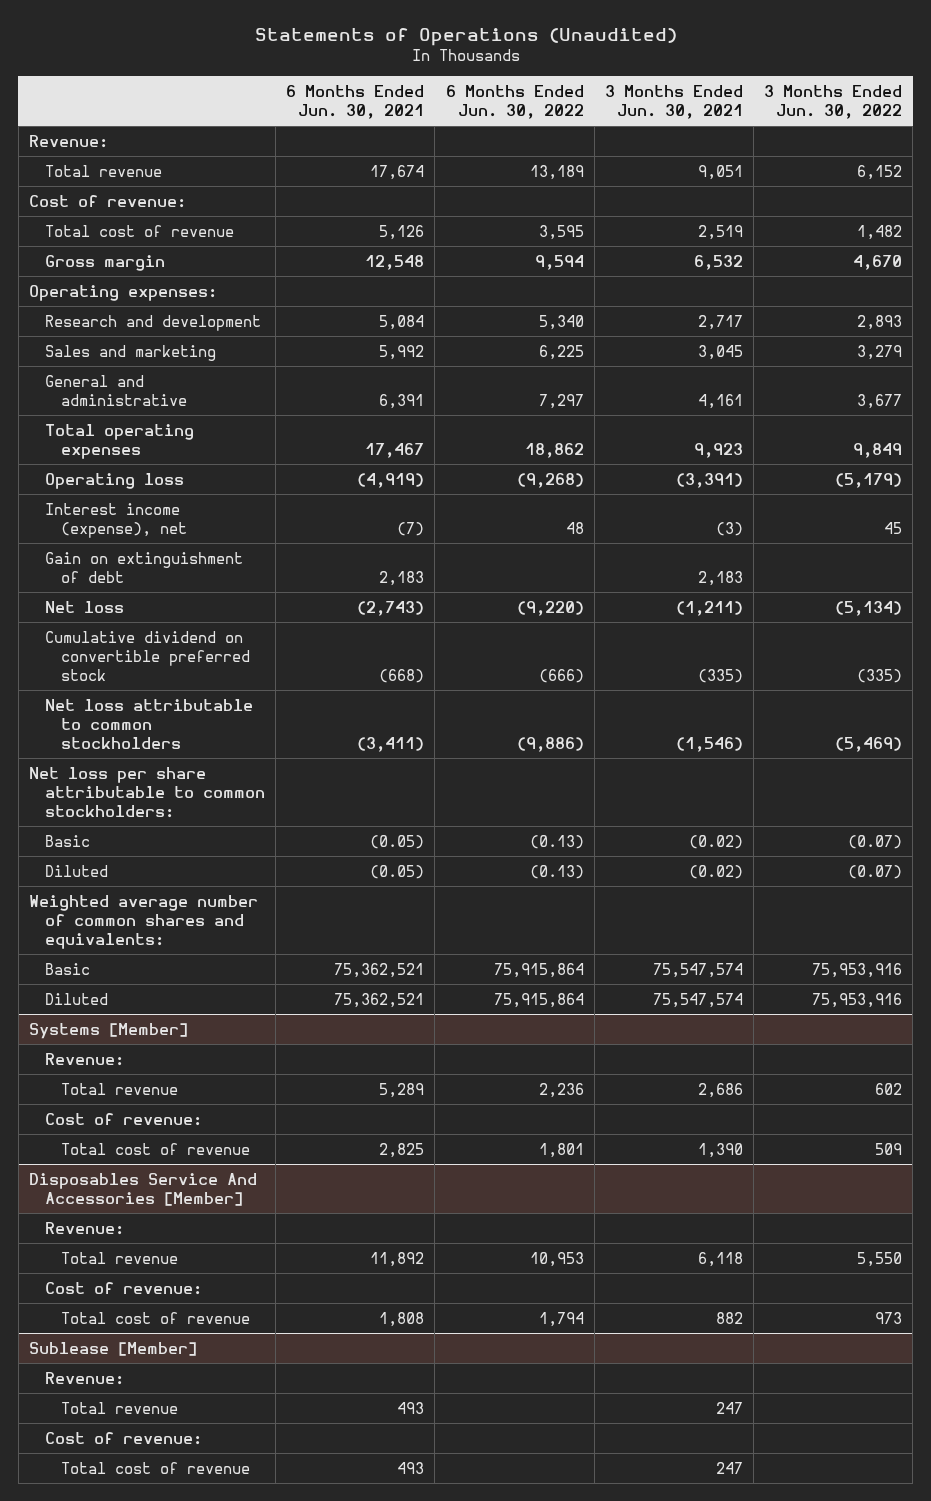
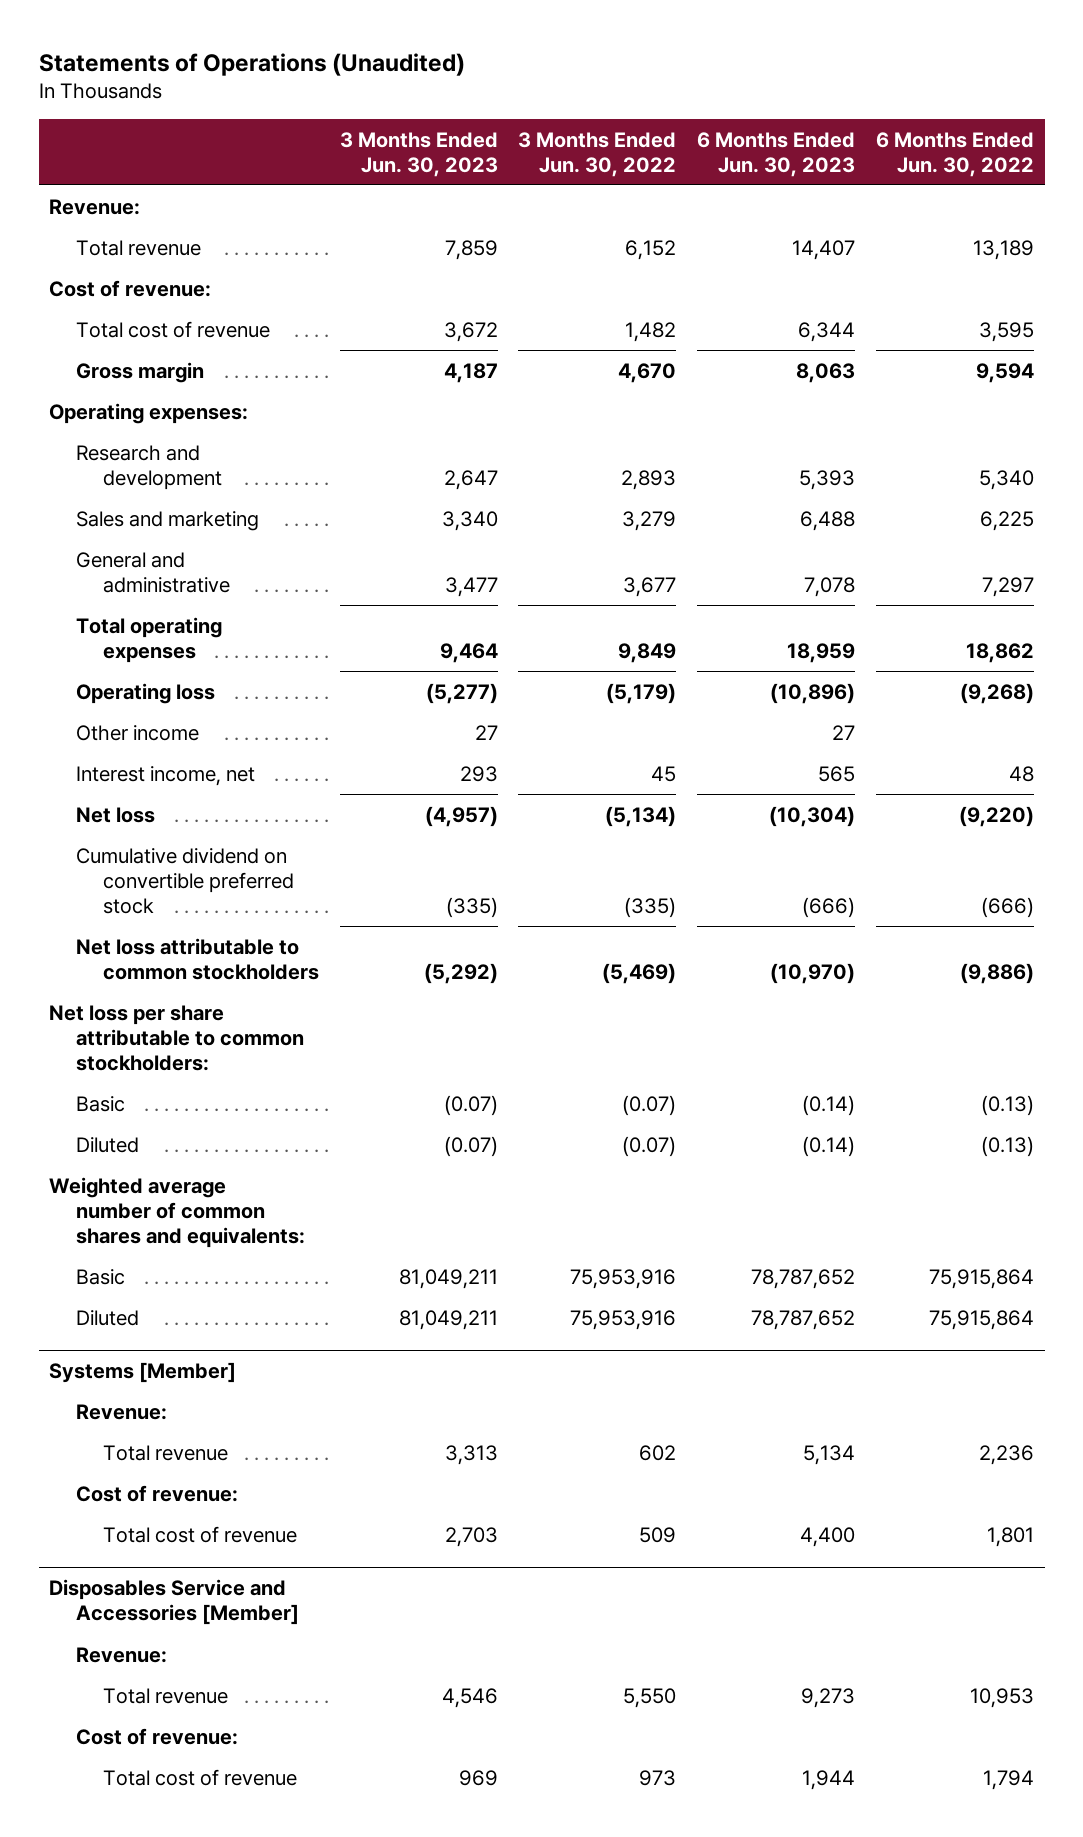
[286,84,425,119] 6 Months Ended Jun. 30, 2021 -> none
[604,84,743,119] 3 Months Ended Jun. 30, 2021 -> none
none -> [339,131,498,177] 3 Months Ended Jun. 30, 2023
none -> [697,131,856,177] 6 Months Ended Jun. 30, 2023
[44,551,243,583] Gain on extinguishment of debt -> none
none -> [76,724,200,741] Other income
[44,502,187,538] Interest income (expense), net -> [76,765,256,786] Interest income, net
[28,1172,257,1206] Disposables Service And Accessories [Member] -> [49,1579,300,1626] Disposables Service and Accessories [Member]
[28,1341,197,1356] Sublease [Member] -> none
[44,1371,124,1385] Revenue: -> none
[60,1401,178,1414] Total revenue -> none
[44,1431,202,1445] Cost of revenue: -> none
[60,1461,250,1474] Total cost of revenue -> none

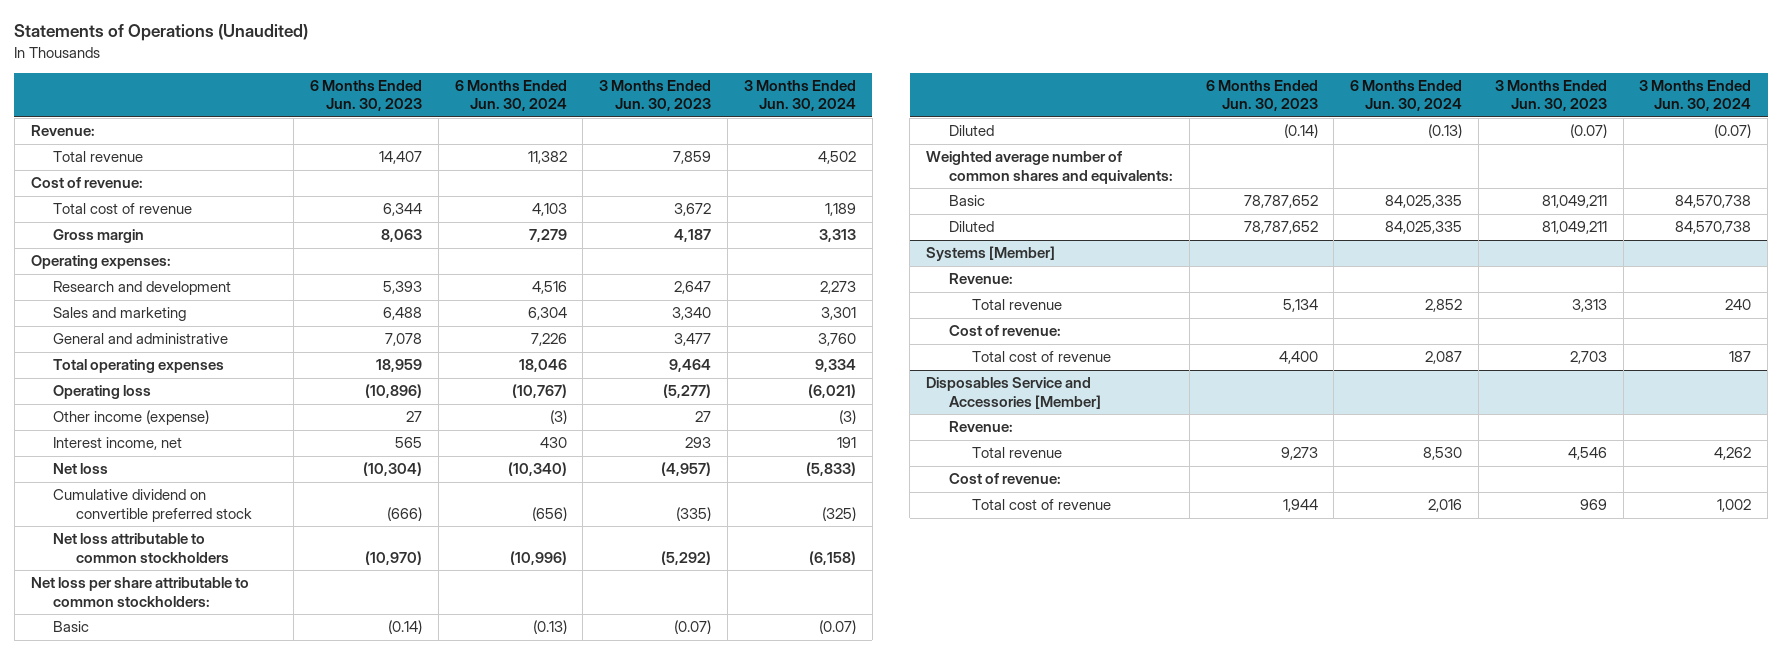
[518,131,677,177] 3 Months Ended Jun. 30, 2022 -> none
[876,131,1035,177] 6 Months Ended Jun. 30, 2022 -> none
none -> [454,80,567,112] 6 Months Ended Jun. 30, 2024
none -> [743,80,856,112] 3 Months Ended Jun. 30, 2024
[76,724,200,741] Other income -> [53,410,210,426] Other income (expense)

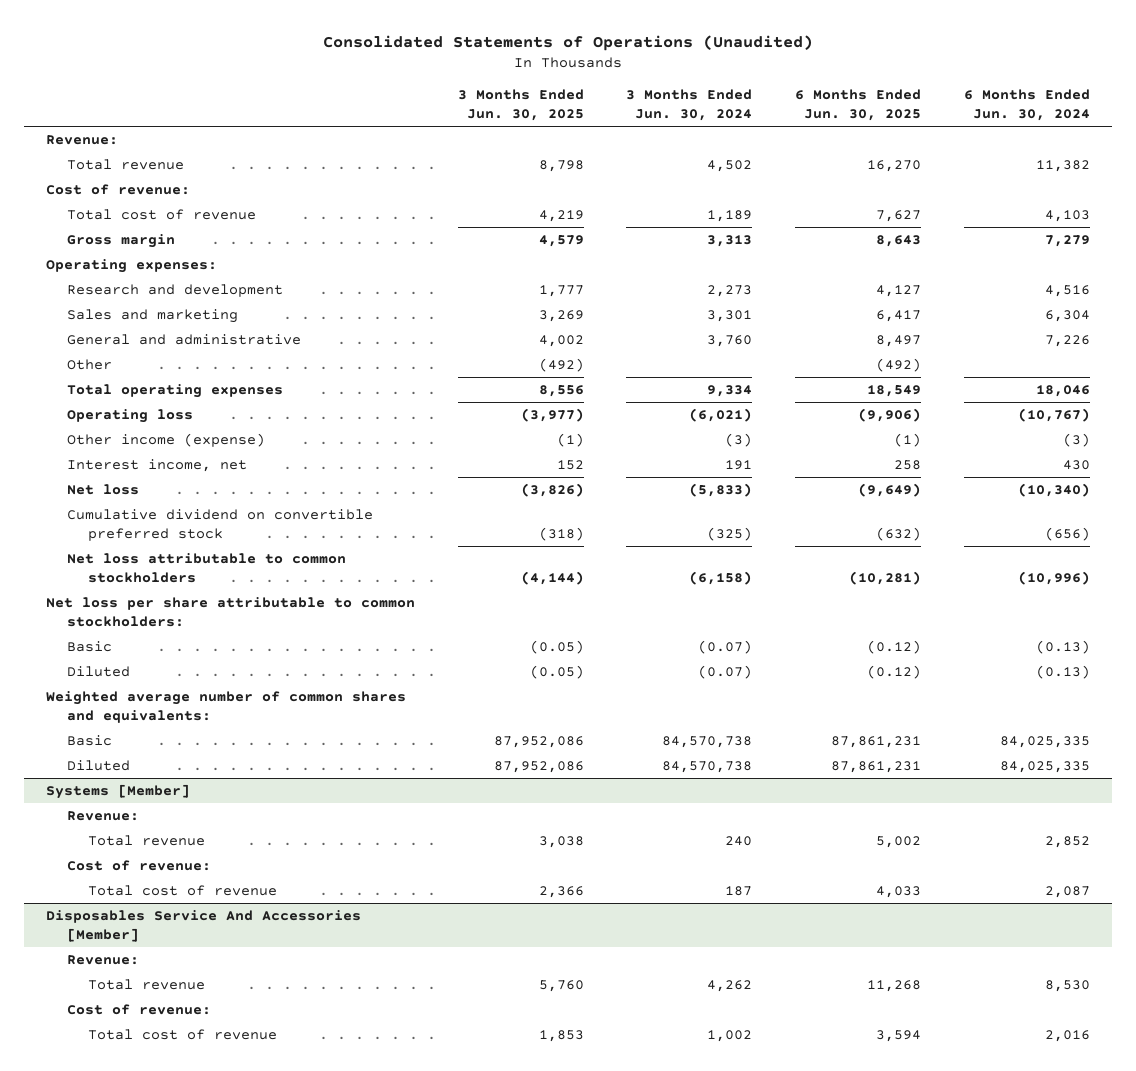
[14,24,309,42] Statements of Operations (Unaudited) -> [322,35,813,52] Consolidated Statements of Operations (Unaudited)
[310,80,423,112] 6 Months Ended Jun. 30, 2023 -> none
[599,80,712,112] 3 Months Ended Jun. 30, 2023 -> none
none -> [457,89,584,122] 3 Months Ended Jun. 30, 2025
none -> [795,89,922,122] 6 Months Ended Jun. 30, 2025
none -> [66,358,112,370] Other
[926,377,1101,409] Disposables Service and Accessories [Member] -> [45,909,361,942] Disposables Service And Accessories [Member]

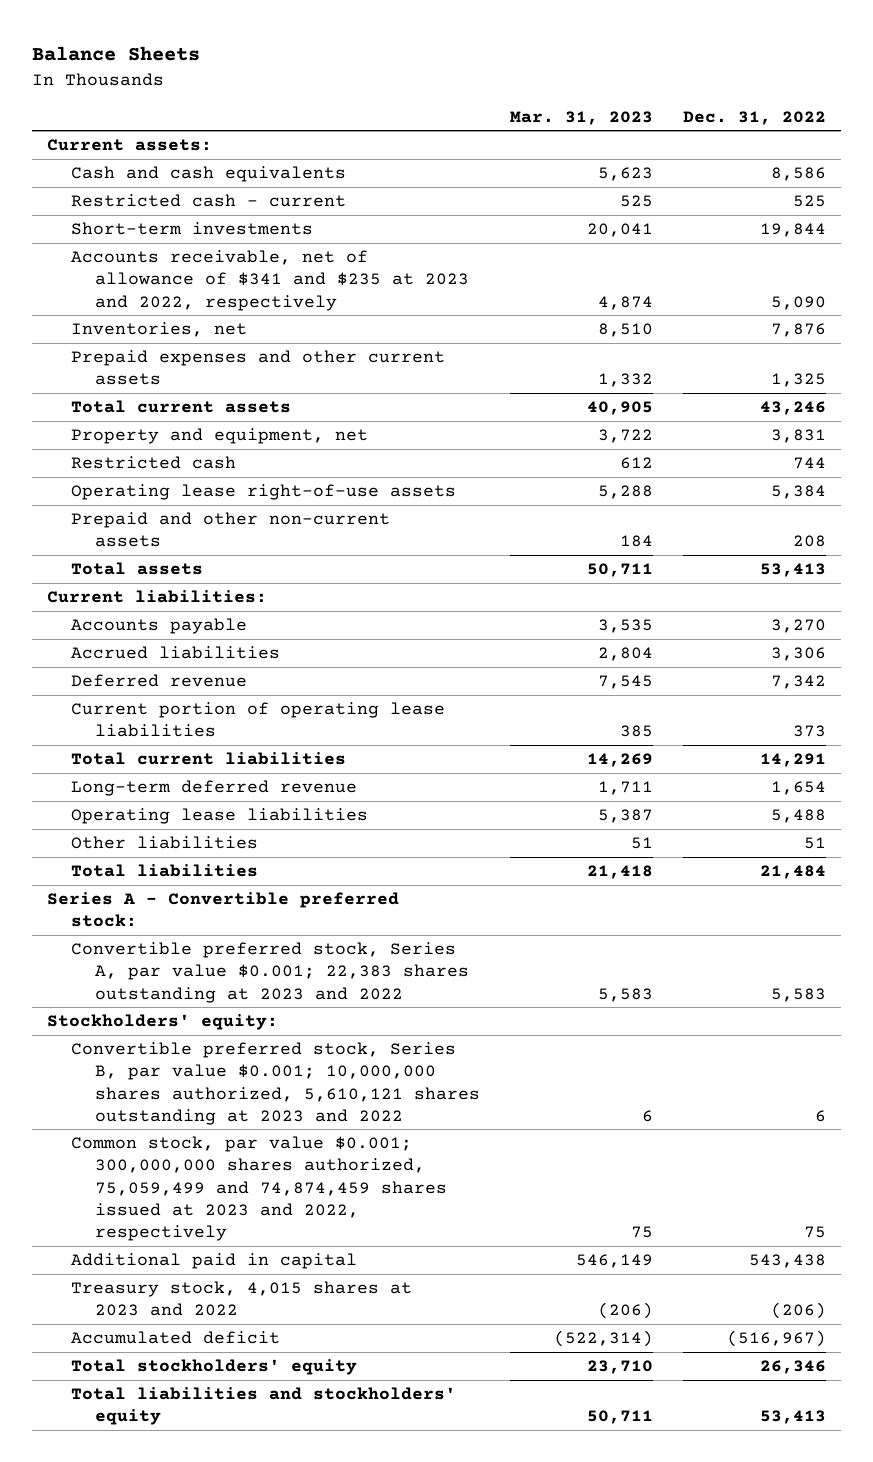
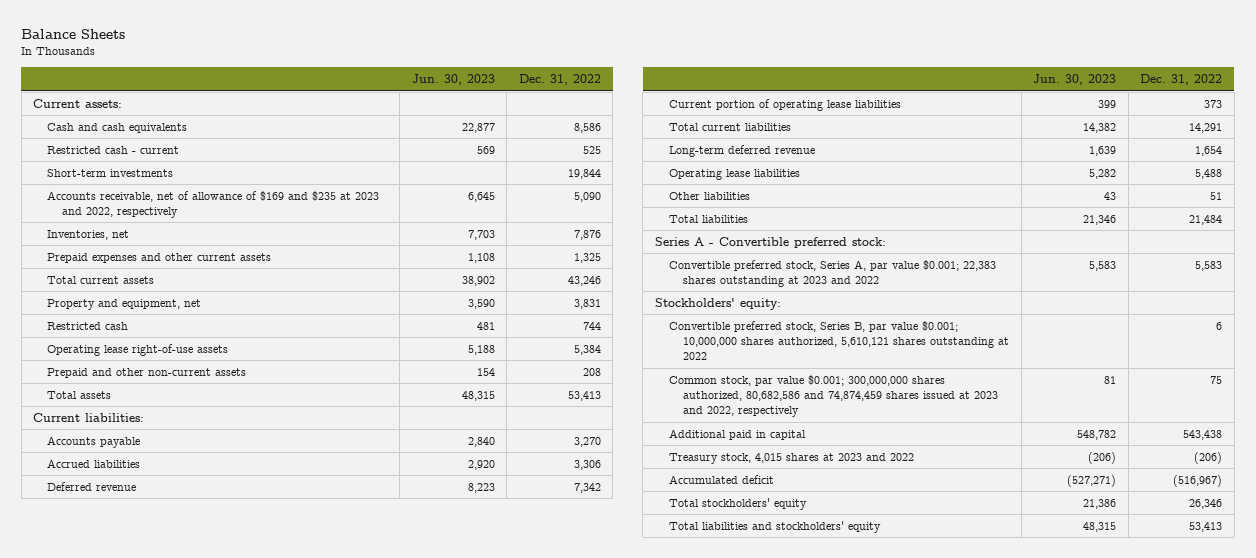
[509,110,653,125] Mar. 31, 2023 -> none
none -> [411,74,495,86] Jun. 30, 2023
[71,249,469,311] Accounts receivable, net of allowance of $341 and $235 at 2023 and 2022, respectively -> [47,190,380,218] Accounts receivable, net of allowance of $169 and $235 at 2023 and 2022, respectively
[71,1041,480,1125] Convertible preferred stock, Series B, par value $0.001; 10,000,000 shares authorized, 5,610,121 shares outstanding at 2023 and 2022 -> [668,320,1010,361] Convertible preferred stock, Series B, par value $0.001; 10,000,000 shares authorized, 5,610,121 shares outstanding at 2022
[71,1135,447,1242] Common stock, par value $0.001; 300,000,000 shares authorized, 75,059,499 and 74,874,459 shares issued at 2023 and 2022, respectively -> [668,374,999,418] Common stock, par value $0.001; 300,000,000 shares authorized, 80,682,586 and 74,874,459 shares issued at 2023 and 2022, respectively

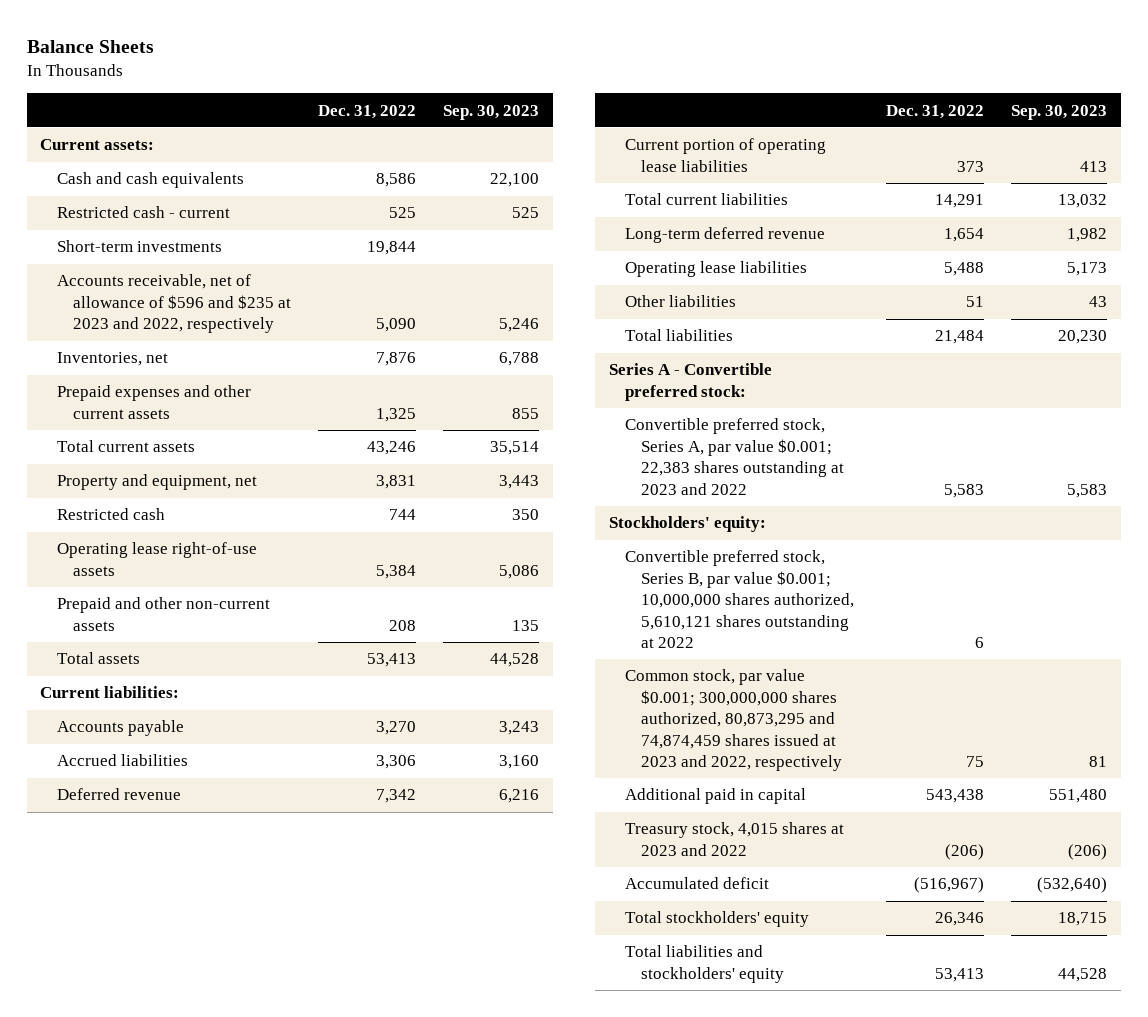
[411,74,495,86] Jun. 30, 2023 -> none
none -> [443,104,540,120] Sep. 30, 2023
[47,190,380,218] Accounts receivable, net of allowance of $169 and $235 at 2023 and 2022, respectively -> [56,274,291,334] Accounts receivable, net of allowance of $596 and $235 at 2023 and 2022, respectively
[668,374,999,418] Common stock, par value $0.001; 300,000,000 shares authorized, 80,682,586 and 74,874,459 shares issued at 2023 and 2022, respectively -> [624,669,843,772] Common stock, par value $0.001; 300,000,000 shares authorized, 80,873,295 and 74,874,459 shares issued at 2023 and 2022, respectively

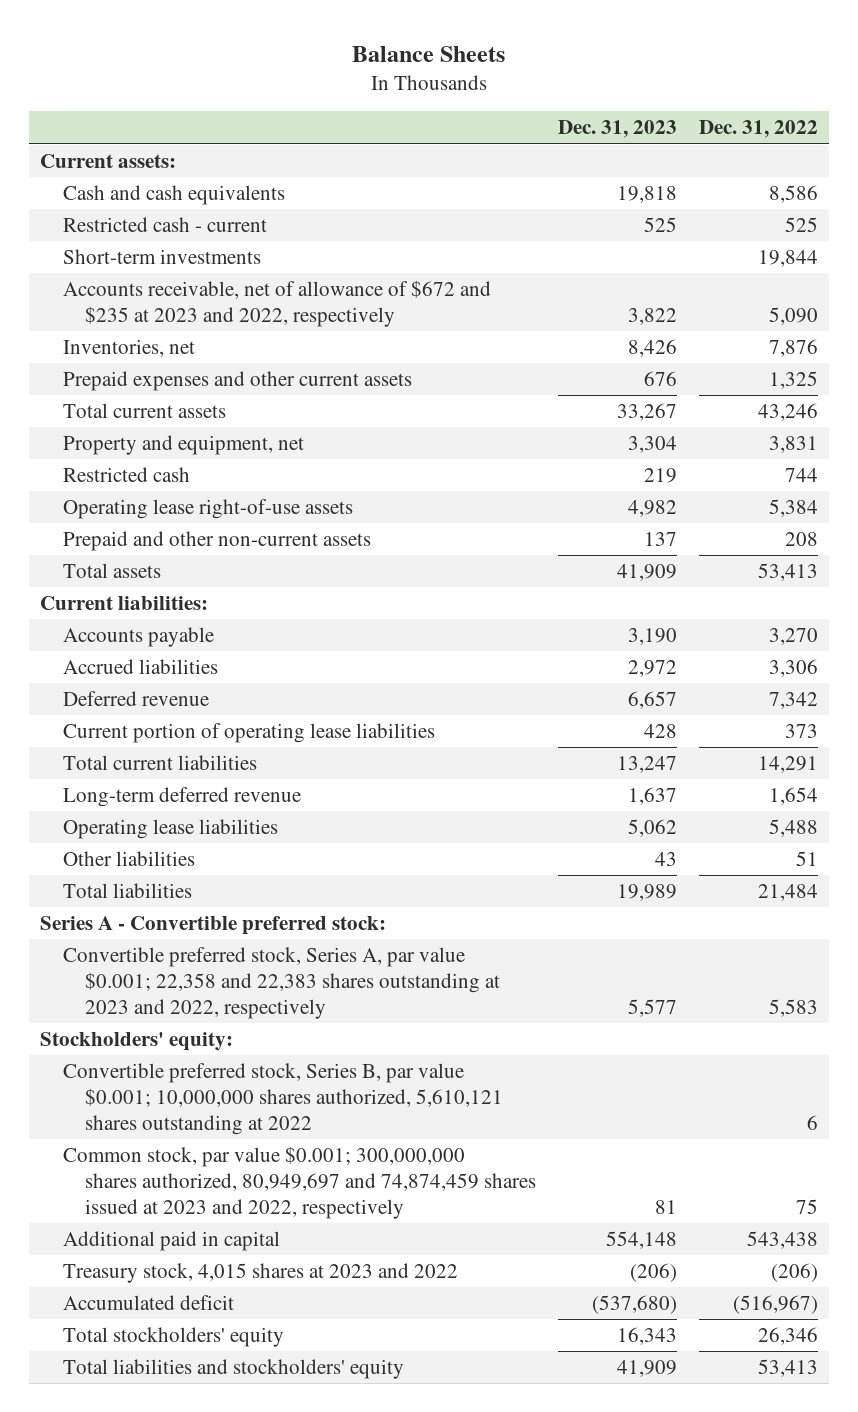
[443,104,540,120] Sep. 30, 2023 -> none
none -> [558,120,678,139] Dec. 31, 2023
[56,274,291,334] Accounts receivable, net of allowance of $596 and $235 at 2023 and 2022, respectively -> [62,280,491,327] Accounts receivable, net of allowance of $672 and $235 at 2023 and 2022, respectively
[624,418,845,495] Convertible preferred stock, Series A, par value $0.001; 22,383 shares outstanding at 2023 and 2022 -> [62,947,501,1019] Convertible preferred stock, Series A, par value $0.001; 22,358 and 22,383 shares outstanding at 2023 and 2022, respectively
[624,669,843,772] Common stock, par value $0.001; 300,000,000 shares authorized, 80,873,295 and 74,874,459 shares issued at 2023 and 2022, respectively -> [62,1146,537,1219] Common stock, par value $0.001; 300,000,000 shares authorized, 80,949,697 and 74,874,459 shares issued at 2023 and 2022, respectively

